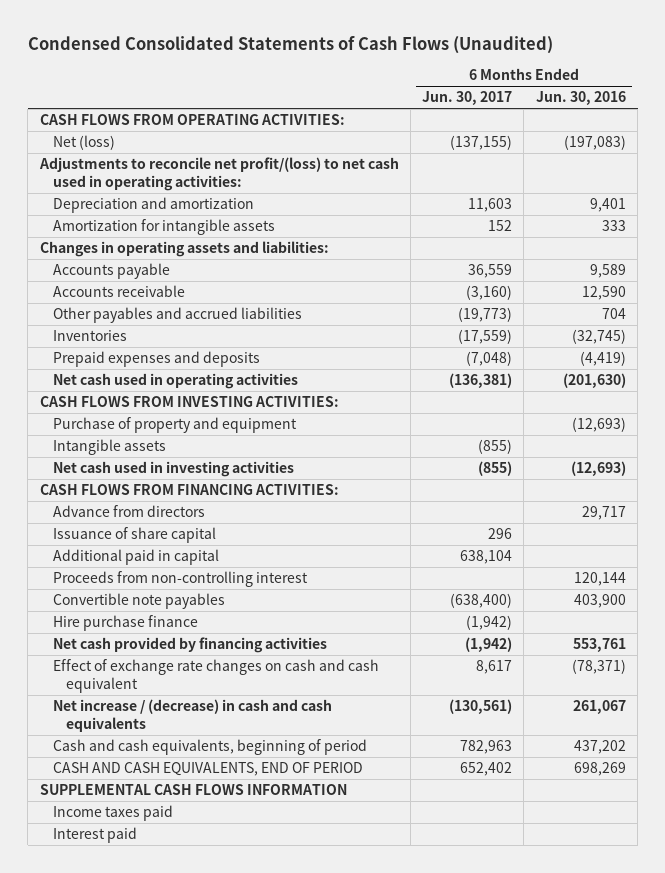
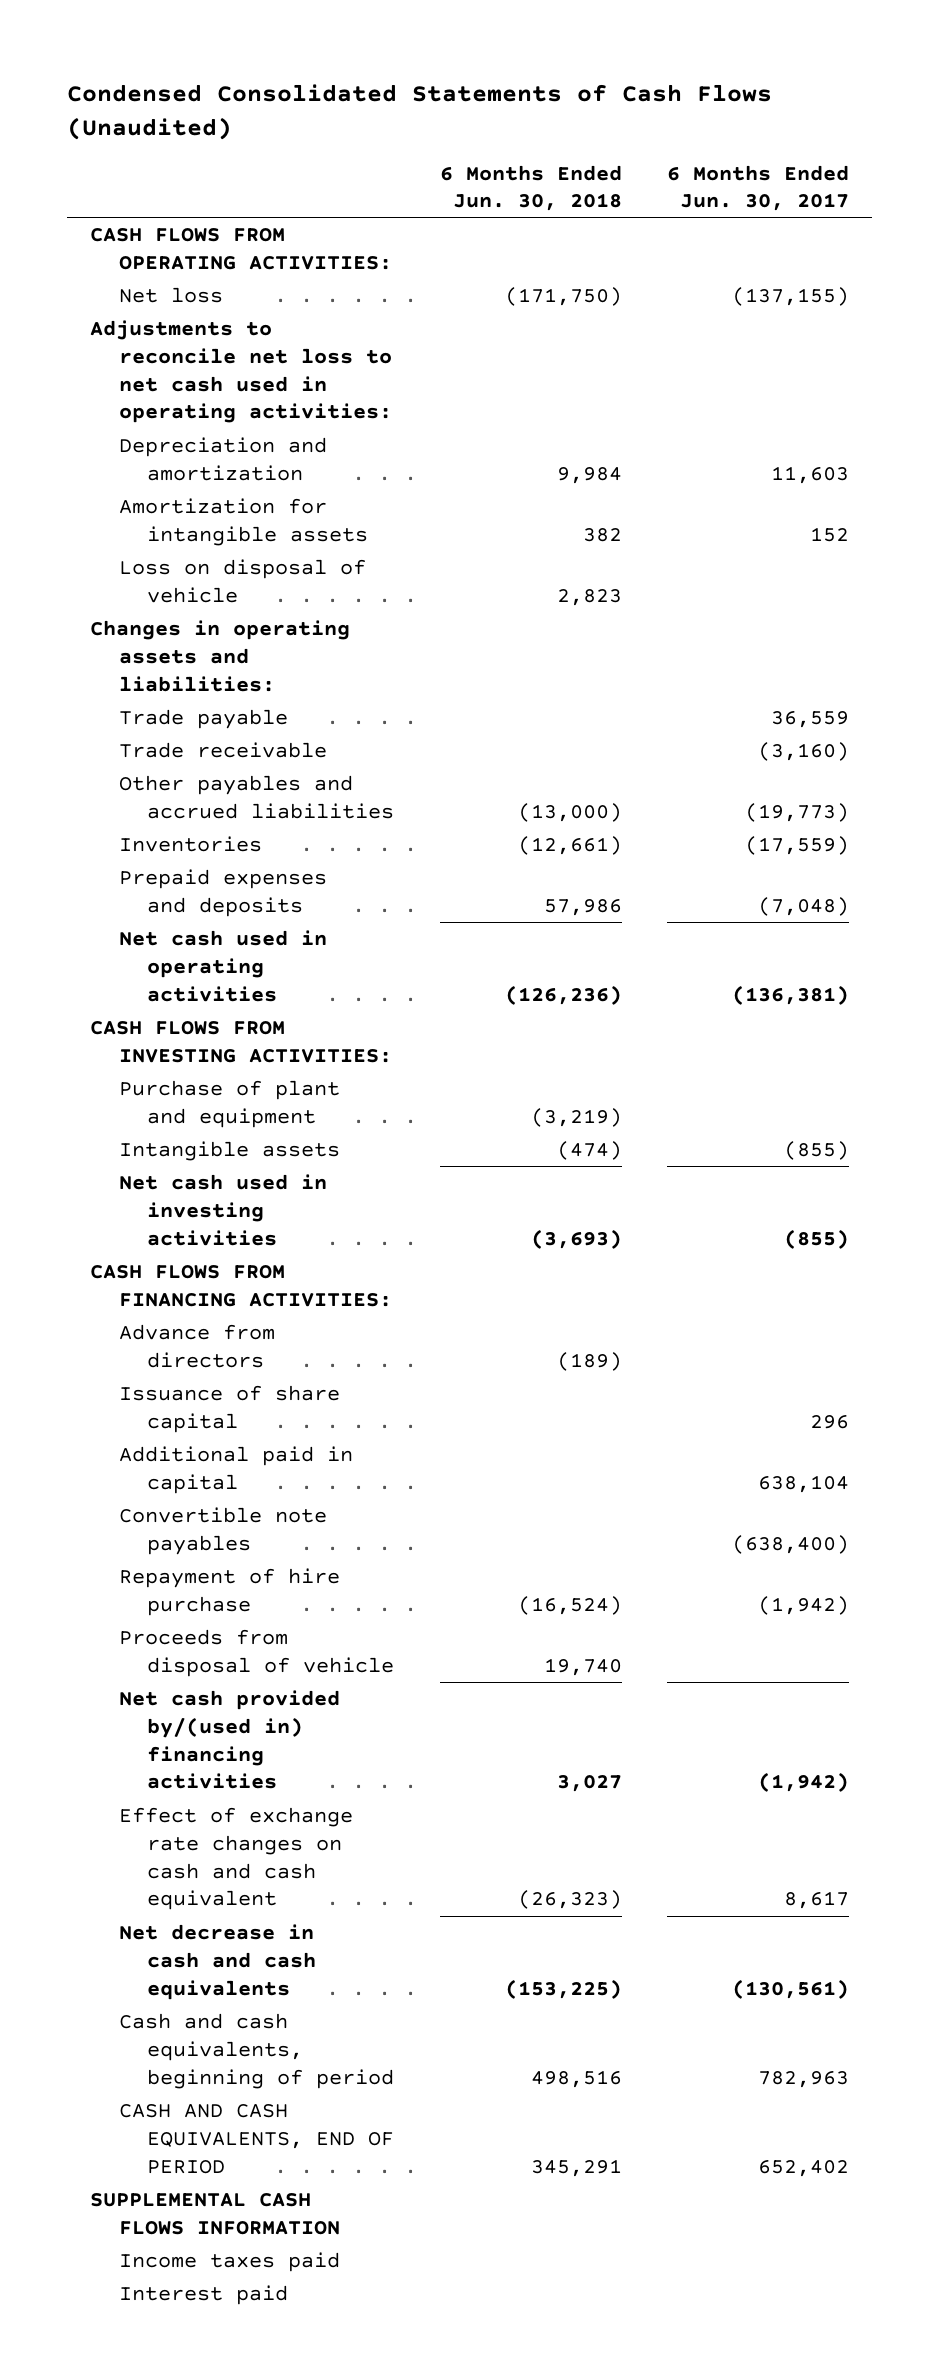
[535,91,626,106] Jun. 30, 2016 -> none
none -> [439,164,622,212] 6 Months Ended Jun. 30, 2018
[52,135,115,151] Net (loss) -> [118,287,223,304] Net loss
[38,157,399,192] Adjustments to reconcile net profit/(loss) to net cash used in operating activities: -> [89,320,392,424] Adjustments to reconcile net loss to net cash used in operating activities:
none -> [118,559,366,603] Loss on disposal of vehicle
[52,263,170,280] Accounts payable -> [118,709,288,730] Trade payable
[52,285,185,298] Accounts receivable -> [118,742,327,759] Trade receivable
[52,417,297,434] Purchase of property and equipment -> [118,1080,340,1128] Purchase of plant and equipment
[52,571,308,588] Proceeds from non-controlling interest -> none
[52,615,198,632] Hire purchase finance -> [118,1568,340,1616] Repayment of hire purchase
none -> [118,1629,395,1677] Proceeds from disposal of vehicle
[52,637,327,654] Net cash provided by financing activities -> [118,1690,340,1790] Net cash provided by/(used in) financing activities
[52,699,332,733] Net increase / (decrease) in cash and cash equivalents -> [118,1924,317,2000] Net decrease in cash and cash equivalents

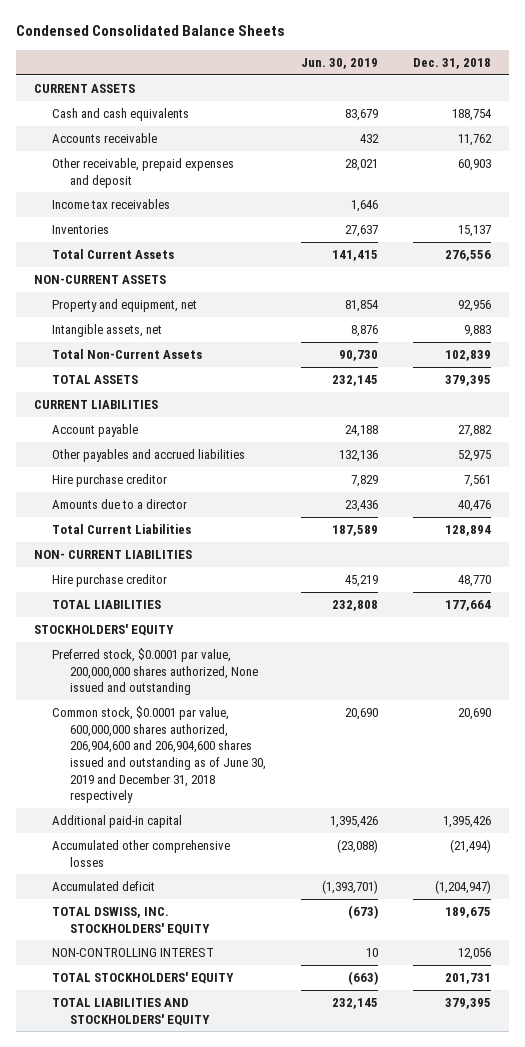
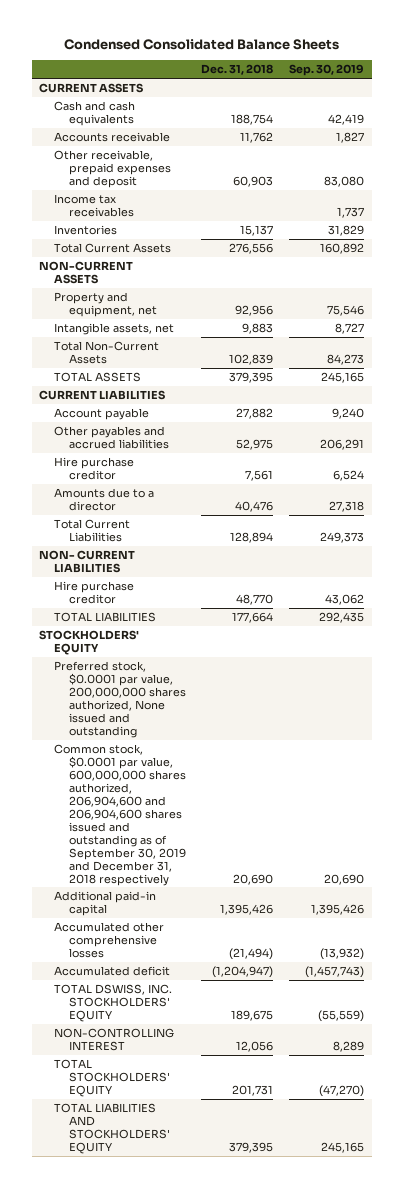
[301,57,379,69] Jun. 30, 2019 -> none
none -> [288,64,364,77] Sep. 30, 2019
[51,706,267,804] Common stock, $0.0001 par value, 600,000,000 shares authorized, 206,904,600 and 206,904,600 shares issued and outstanding as of June 30, 2019 and December 31, 2018 respectively -> [54,744,187,886] Common stock, $0.0001 par value, 600,000,000 shares authorized, 206,904,600 and 206,904,600 shares issued and outstanding as of September 30, 2019 and December 31, 2018 respectively

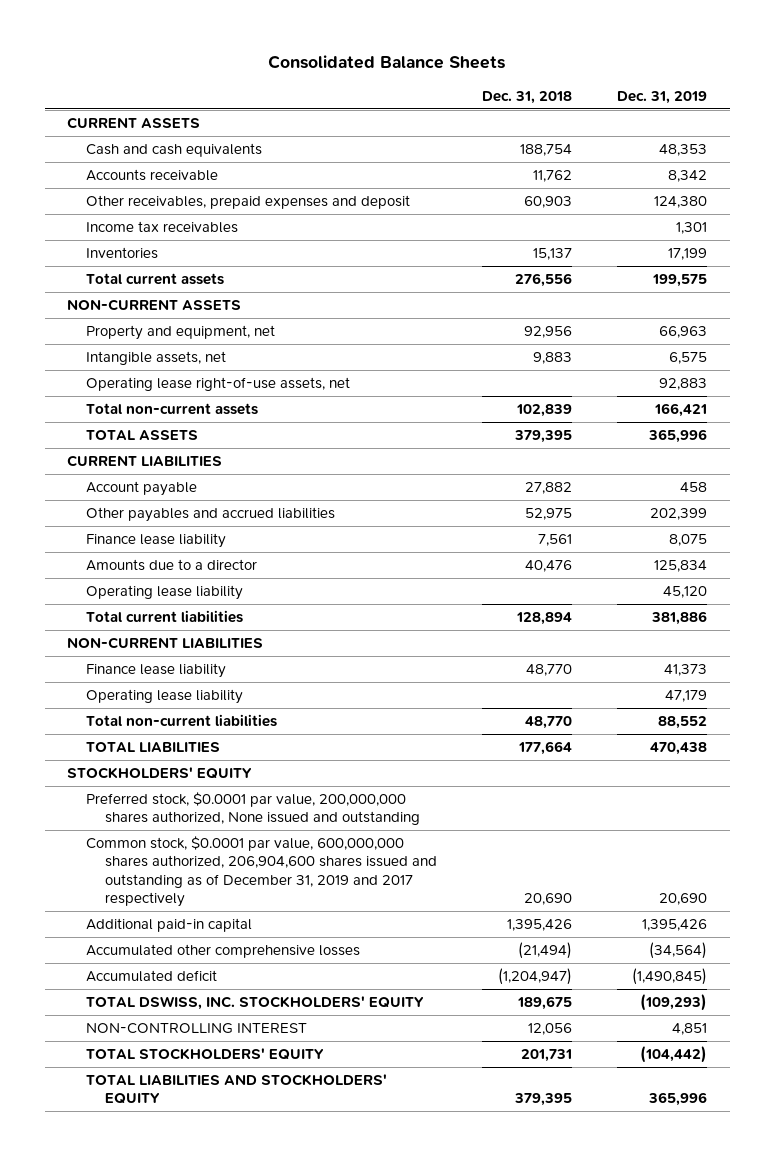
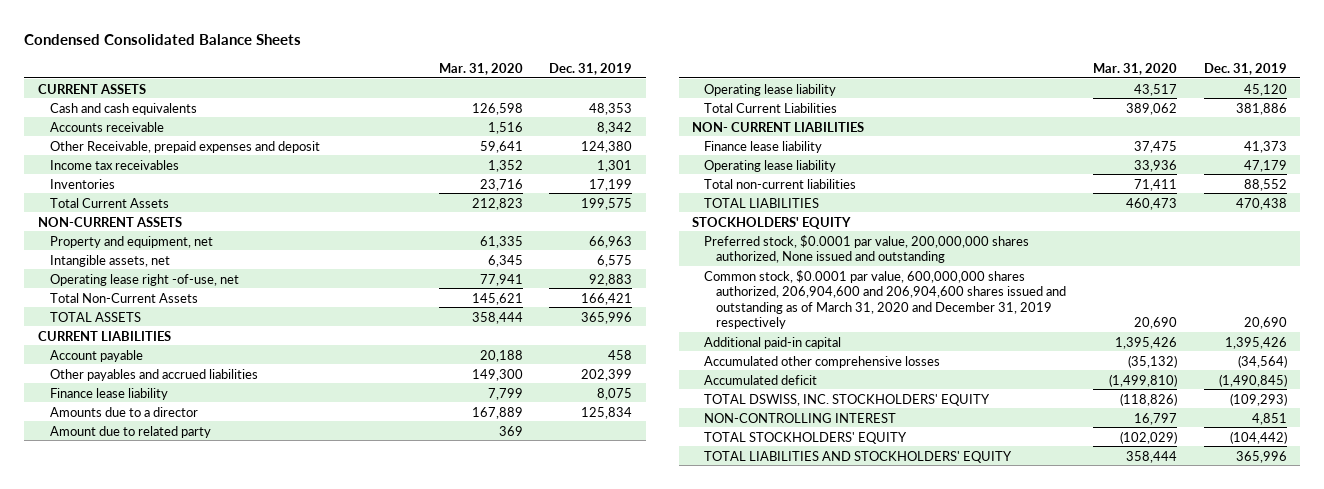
[268,55,506,70] Consolidated Balance Sheets -> [24,33,302,45] Condensed Consolidated Balance Sheets
[482,91,573,105] Dec. 31, 2018 -> none
none -> [438,62,523,75] Mar. 31, 2020
[86,194,411,209] Other receivables, prepaid expenses and deposit -> [49,140,320,153] Other Receivable, prepaid expenses and deposit
[86,272,225,285] Total current assets -> [49,197,169,208] Total Current Assets
[86,376,351,391] Operating lease right-of-use assets, net -> [49,273,239,286] Operating lease right -of-use, net
[86,402,259,415] Total non-current assets -> [49,292,198,303] Total Non-Current Assets
none -> [49,425,211,438] Amount due to related party
[86,609,244,623] Total current liabilities -> [704,102,838,113] Total Current Liabilities
[67,636,264,649] NON-CURRENT LIABILITIES -> [692,121,865,132] NON- CURRENT LIABILITIES
[86,835,438,908] Common stock, $0.0001 par value, 600,000,000 shares authorized, 206,904,600 shares issued and outstanding as of December 31, 2019 and 2017 respectively -> [704,269,1067,330] Common stock, $0.0001 par value, 600,000,000 shares authorized, 206,904,600 and 206,904,600 shares issued and outstanding as of March 31, 2020 and December 31, 2019 respectively

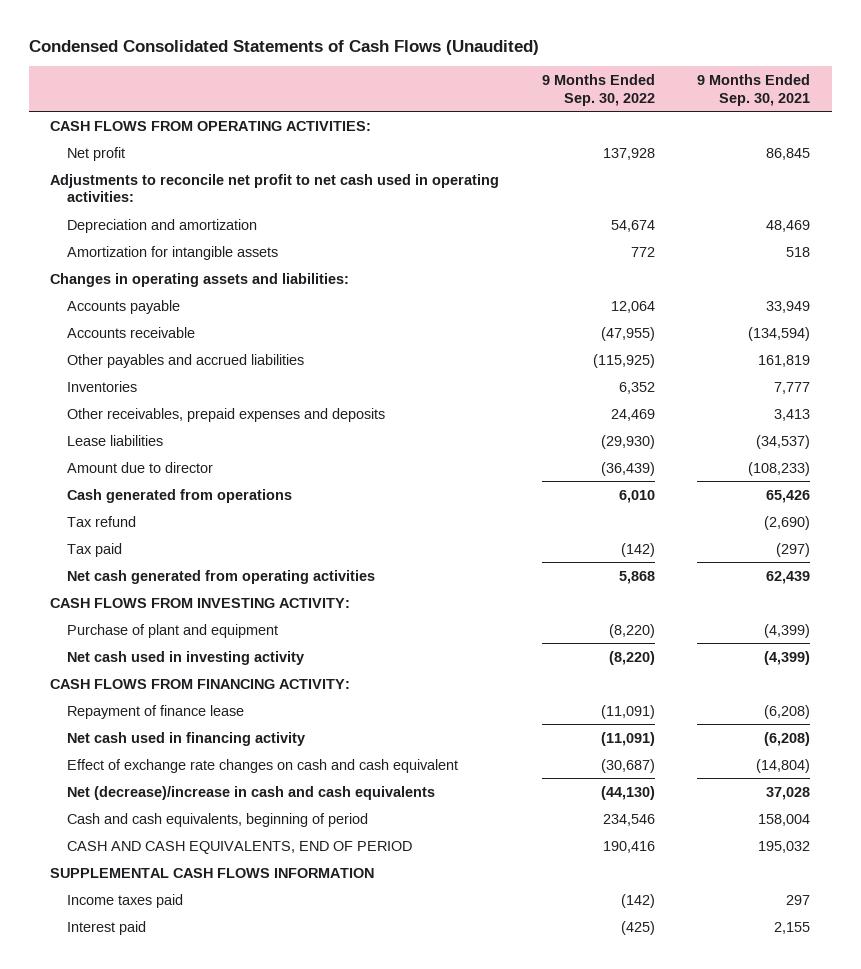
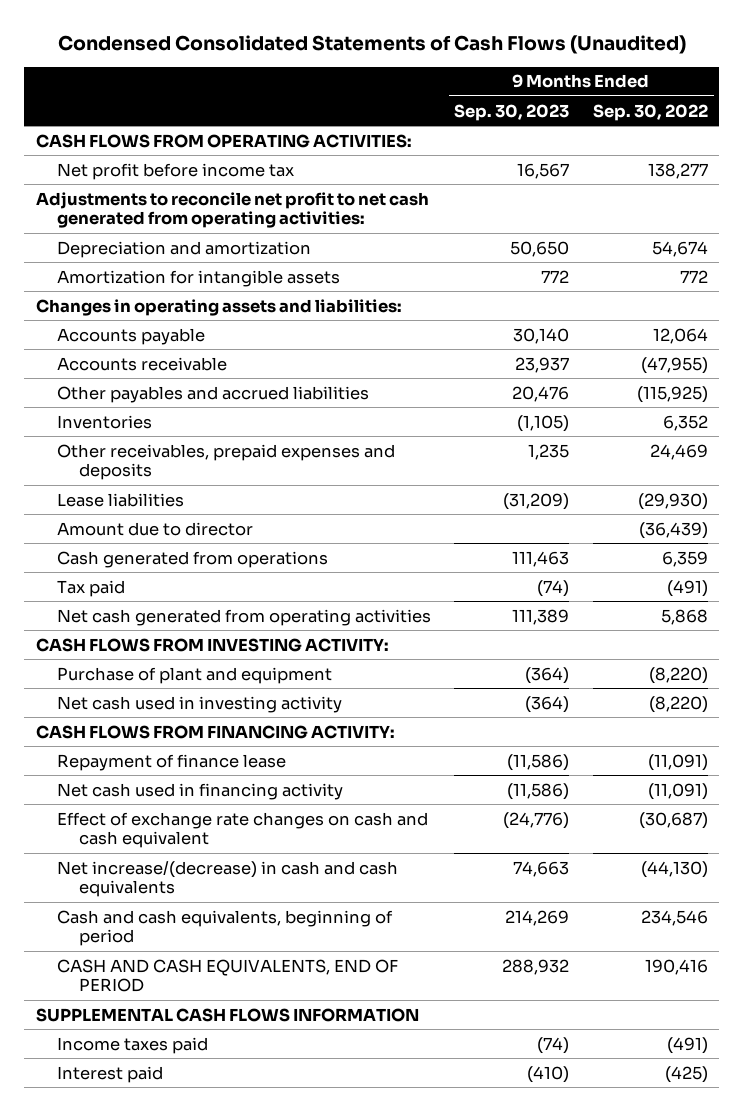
[697,74,811,106] 9 Months Ended Sep. 30, 2021 -> none
none -> [454,103,570,121] Sep. 30, 2023
[67,146,126,161] Net profit -> none
none -> [57,162,295,180] Net profit before income tax
[50,173,500,203] Adjustments to reconcile net profit to net cash used in operating activities: -> [35,191,429,229] Adjustments to reconcile net profit to net cash generated from operating activities:
[67,515,137,527] Tax refund -> none
[618,489,655,503] 6,010 -> [661,550,708,567] 6,359
[620,542,655,557] (142) -> [666,579,708,597] (491)
[67,785,436,800] Net (decrease)/increase in cash and cash equivalents -> [57,860,399,898] Net increase/(decrease) in cash and cash equivalents
[620,893,655,908] (142) -> [666,1036,708,1054] (491)

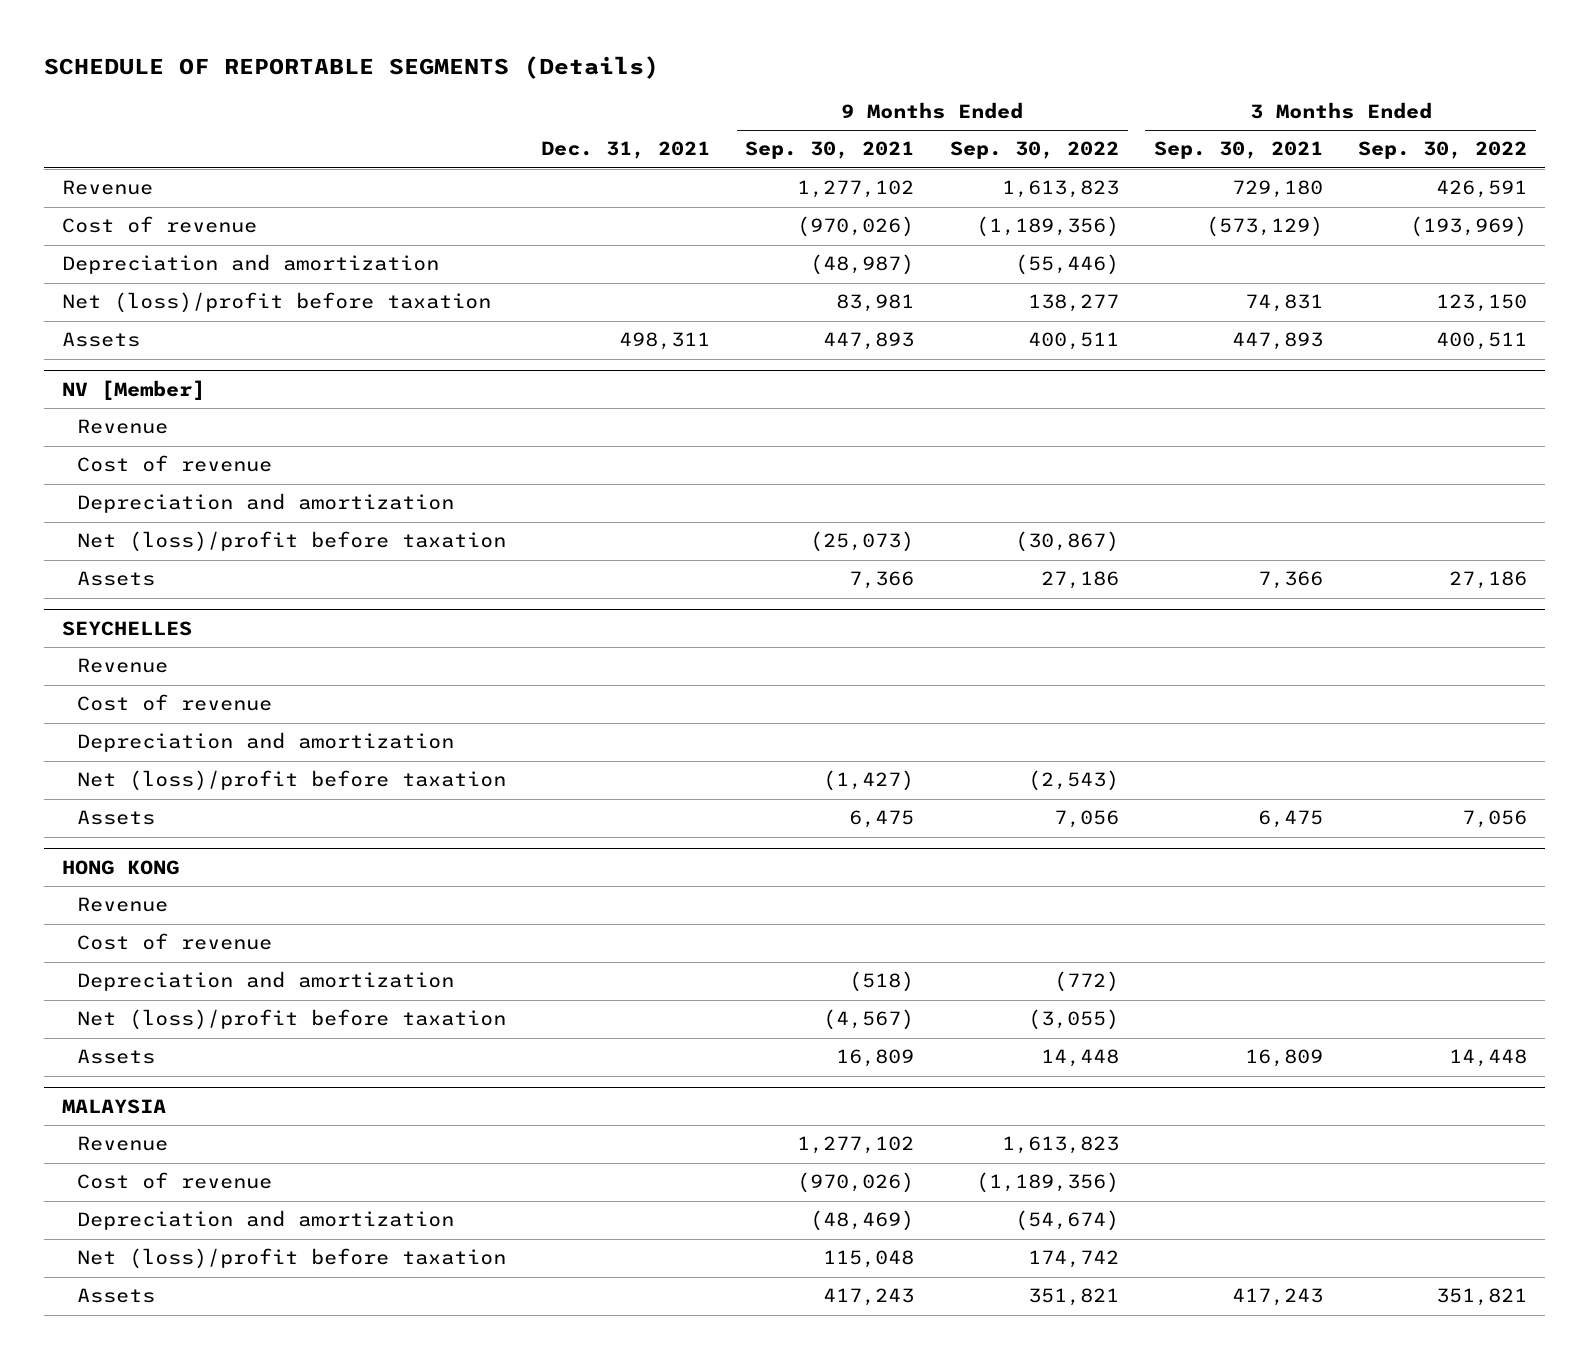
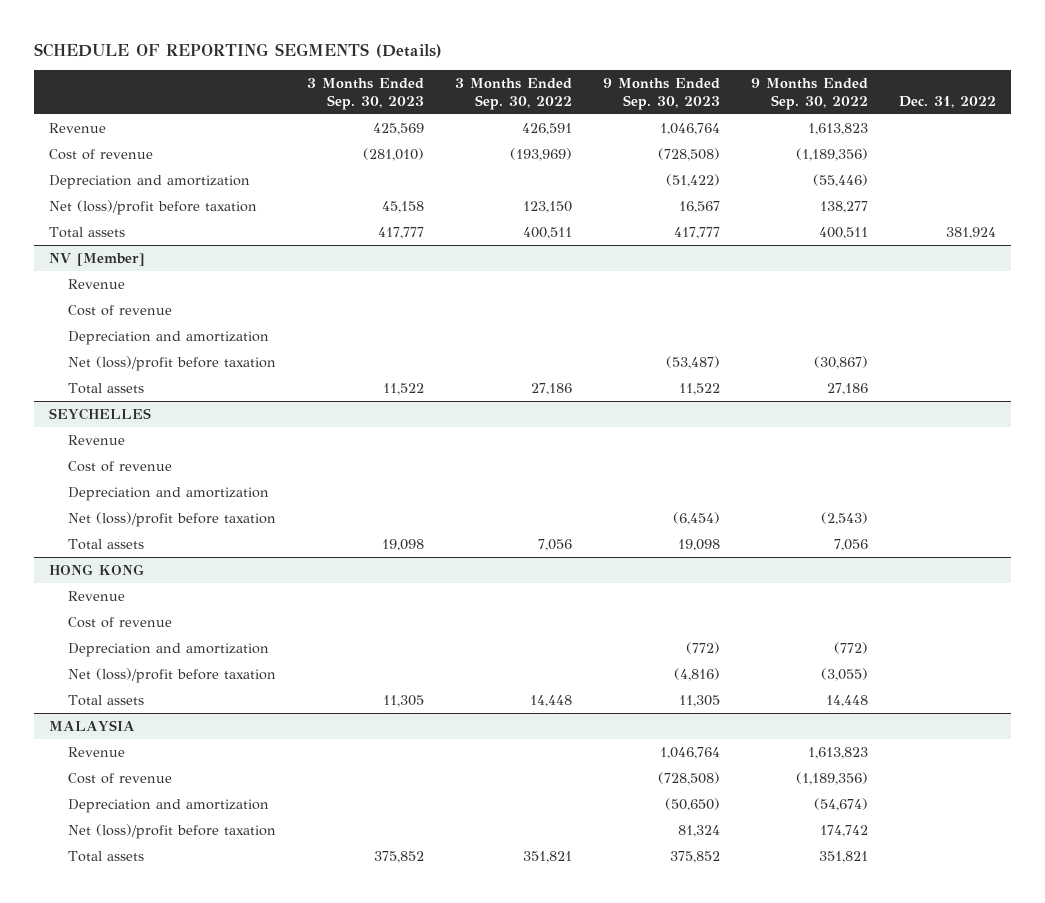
[44,55,660,79] SCHEDULE OF REPORTABLE SEGMENTS (Details) -> [33,42,442,58] SCHEDULE OF REPORTING SEGMENTS (Details)
[541,141,711,160] Dec. 31, 2021 -> none
[745,141,915,160] Sep. 30, 2021 -> none
[1153,141,1323,160] Sep. 30, 2021 -> none
none -> [307,77,425,111] 3 Months Ended Sep. 30, 2023
none -> [603,77,721,111] 9 Months Ended Sep. 30, 2023
none -> [898,96,996,109] Dec. 31, 2022
[62,332,141,348] Assets -> [49,226,126,238] Total assets
[76,571,155,587] Assets -> [68,382,145,394] Total assets
[76,810,155,826] Assets -> [68,538,145,550] Total assets
[76,1049,155,1065] Assets -> [68,694,145,706] Total assets
[76,1288,155,1304] Assets -> [68,850,145,862] Total assets

